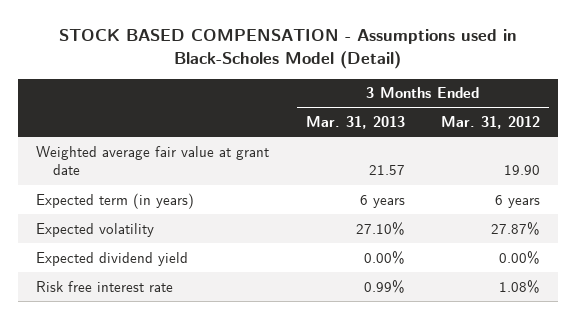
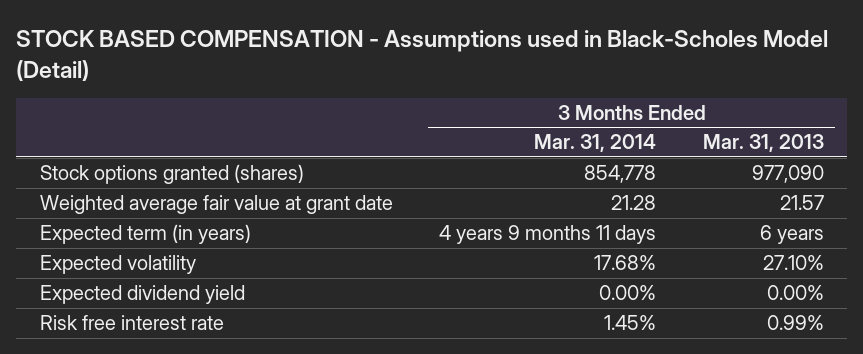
[441,116,541,130] Mar. 31, 2012 -> none
none -> [534,134,657,153] Mar. 31, 2014
none -> [39,164,304,185] Stock options granted (shares)

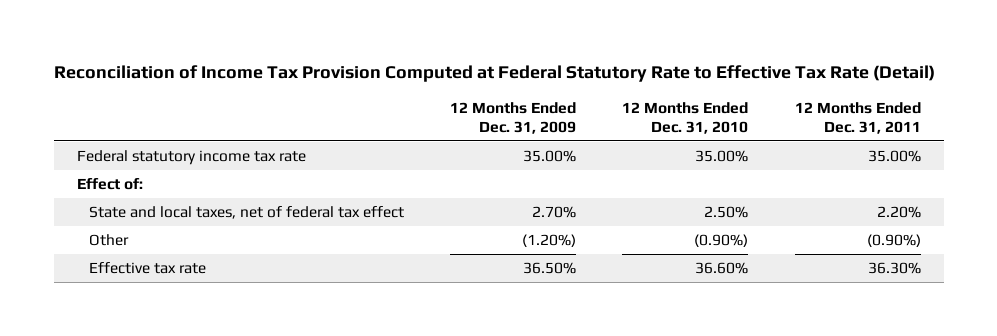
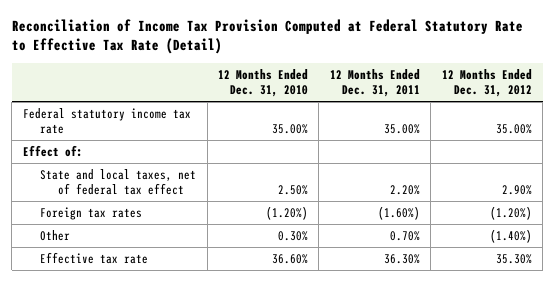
[450,101,577,135] 12 Months Ended Dec. 31, 2009 -> none
none -> [441,68,532,98] 12 Months Ended Dec. 31, 2012
none -> [40,206,143,220] Foreign tax rates
[694,233,749,247] (0.90%) -> [277,230,308,241] 0.30%
[866,233,921,247] (0.90%) -> [389,230,420,241] 0.70%

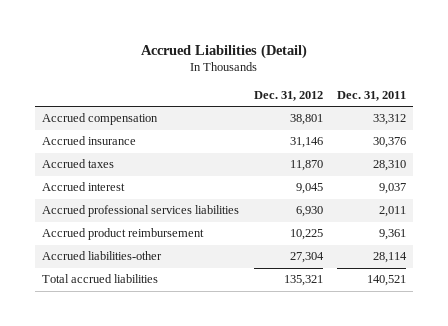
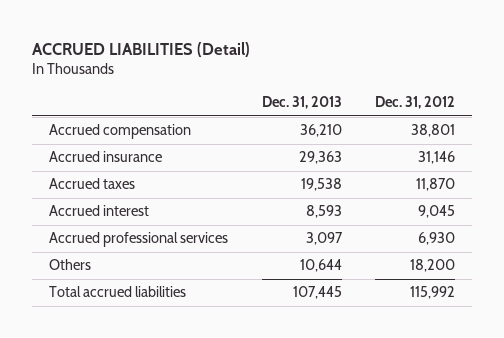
[141,43,308,59] Accrued Liabilities (Detail) -> [32,41,251,57] ACCRUED LIABILITIES (Detail)
[336,91,406,102] Dec. 31, 2011 -> none
none -> [261,96,342,110] Dec. 31, 2013
[42,228,205,241] Accrued product reimbursement -> none
[42,205,240,218] Accrued professional services liabilities -> [48,232,228,248] Accrued professional services
[42,251,163,261] Accrued liabilities-other -> [48,259,91,271] Others
[289,252,324,264] 27,304 -> [410,259,456,273] 18,200
[283,275,323,287] 135,321 -> [410,286,456,300] 115,992

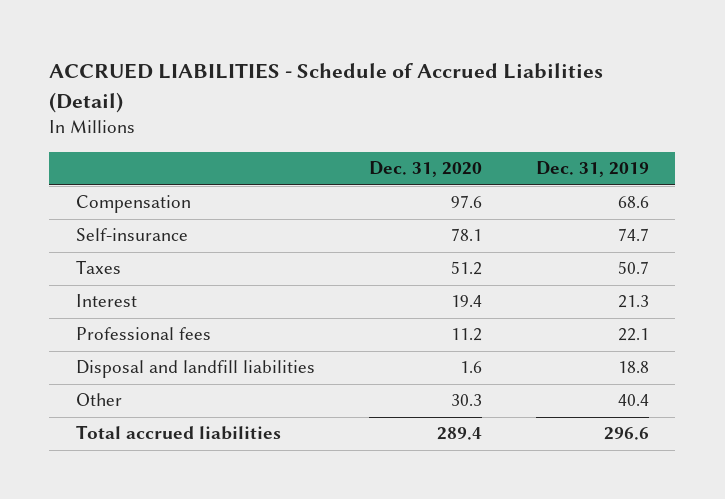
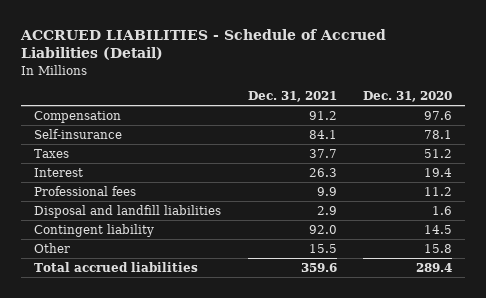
[535,161,649,178] Dec. 31, 2019 -> none
none -> [247,91,337,103] Dec. 31, 2021
none -> [34,223,155,237] Contingent liability
[450,394,482,407] 30.3 -> [423,243,452,253] 15.8

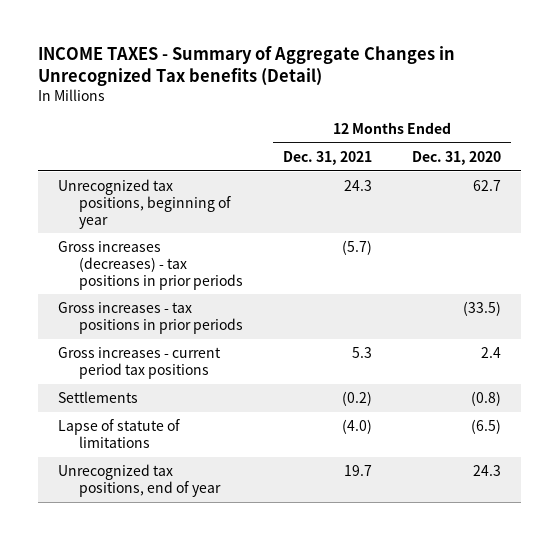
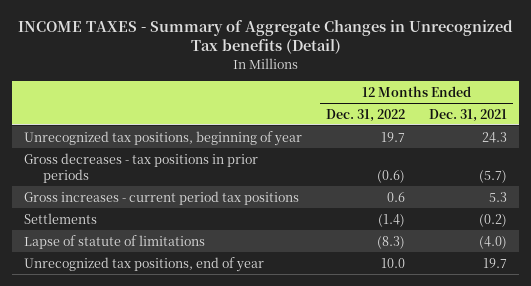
[412,150,502,165] Dec. 31, 2020 -> none
none -> [326,108,406,122] Dec. 31, 2022
[58,301,243,334] Gross increases - tax positions in prior periods -> none
[58,240,243,290] Gross increases (decreases) - tax positions in prior periods -> [24,152,259,183] Gross decreases - tax positions in prior periods

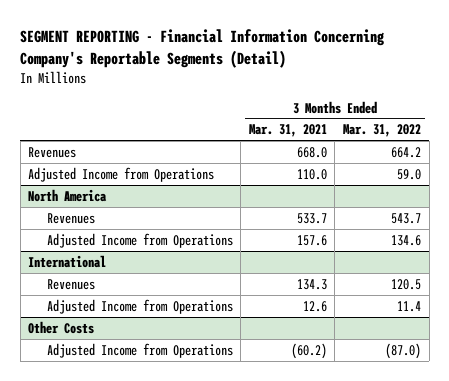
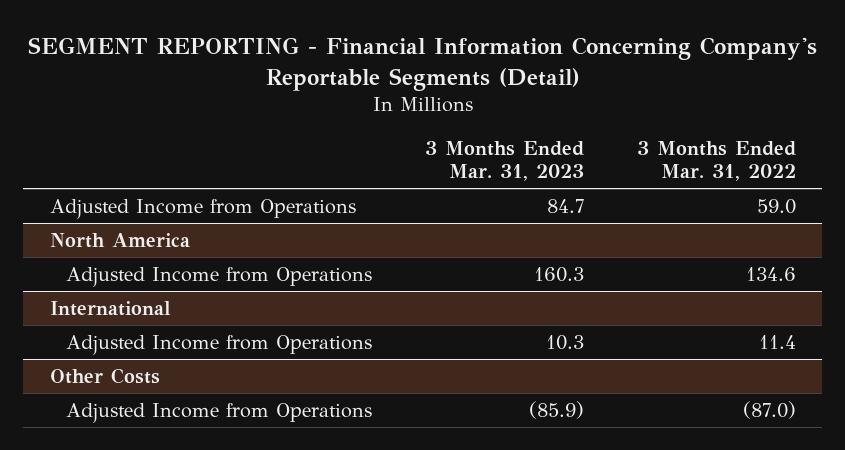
[248,124,327,138] Mar. 31, 2021 -> none
none -> [424,140,584,182] 3 Months Ended Mar. 31, 2023
[28,146,77,158] Revenues -> none
[46,212,95,224] Revenues -> none
[46,278,95,290] Revenues -> none

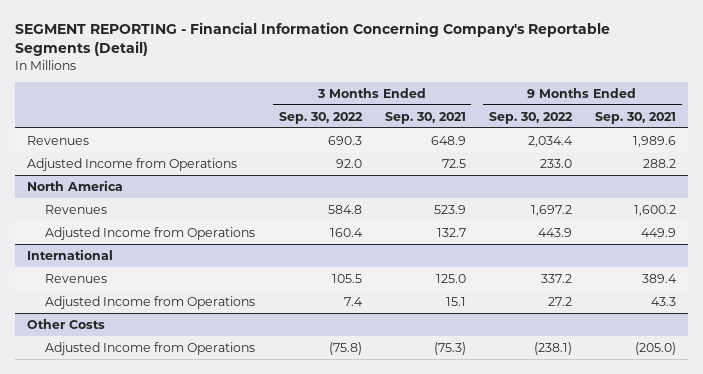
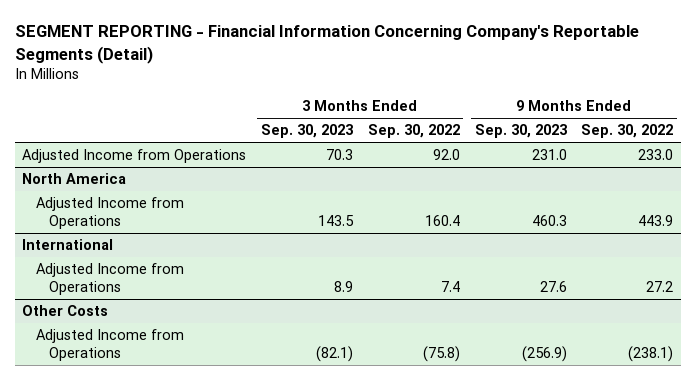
[384,111,466,124] Sep. 30, 2021 -> none
[594,111,676,124] Sep. 30, 2021 -> none
none -> [261,124,354,139] Sep. 30, 2023
none -> [474,124,567,139] Sep. 30, 2023
[26,135,89,145] Revenues -> none
[45,204,108,214] Revenues -> none
[45,273,108,283] Revenues -> none

